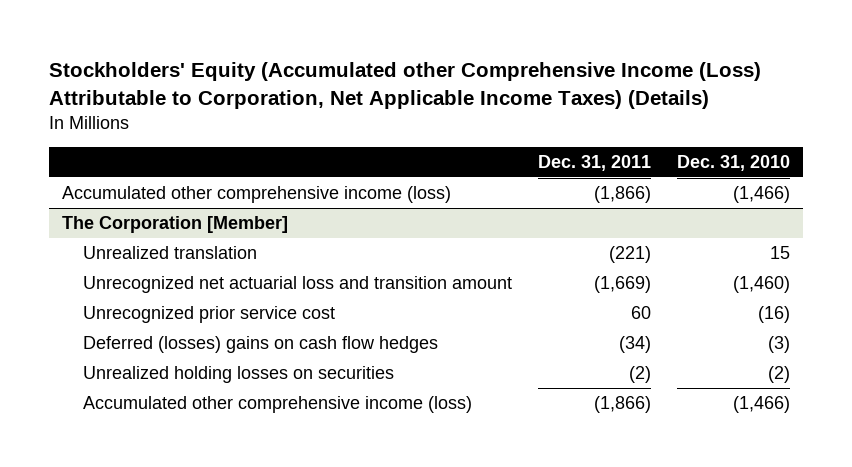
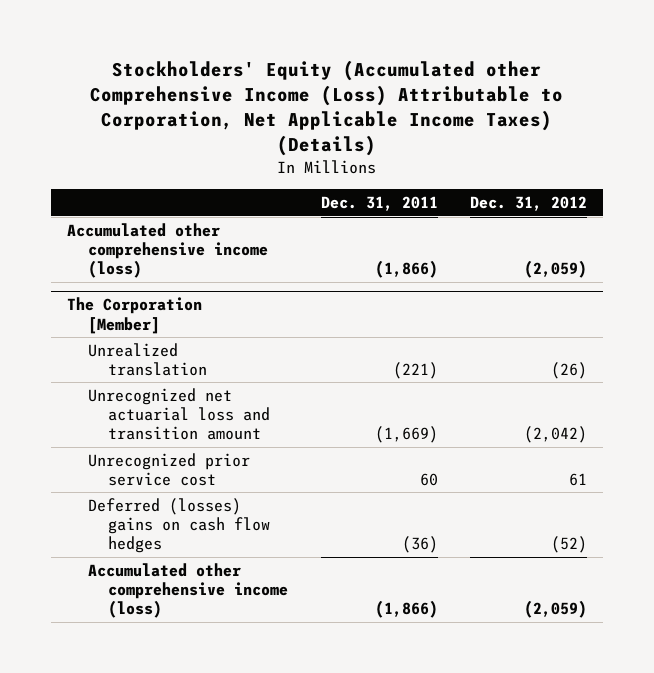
[676,154,790,171] Dec. 31, 2010 -> none
none -> [470,196,588,212] Dec. 31, 2012
[82,366,394,384] Unrealized holding losses on securities -> none
[618,336,651,354] (34) -> [401,536,438,554] (36)

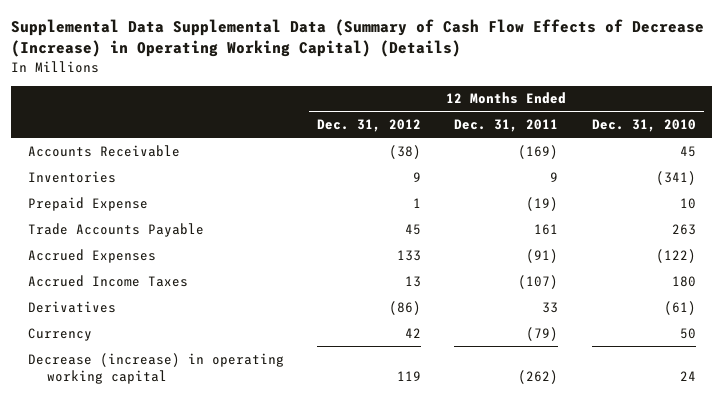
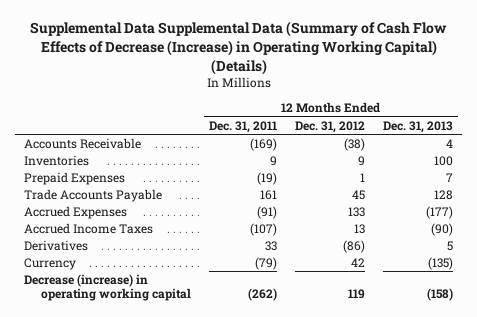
[591,119,696,133] Dec. 31, 2010 -> none
none -> [383,120,454,133] Dec. 31, 2013
[27,196,148,211] Prepaid Expense -> [23,172,125,186] Prepaid Expenses

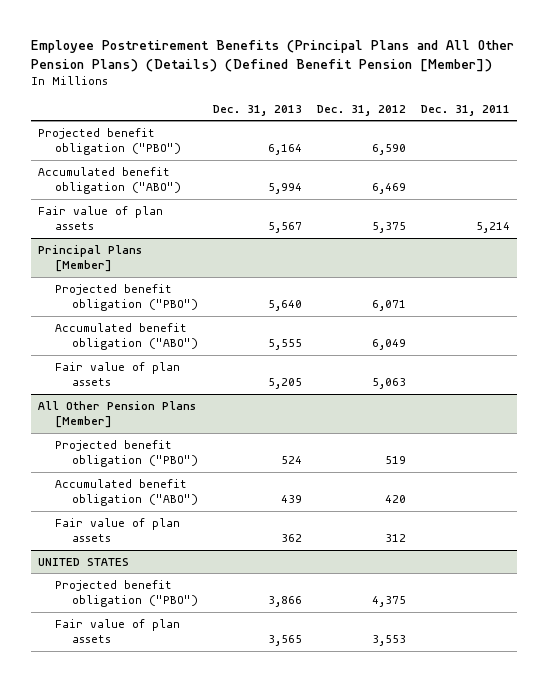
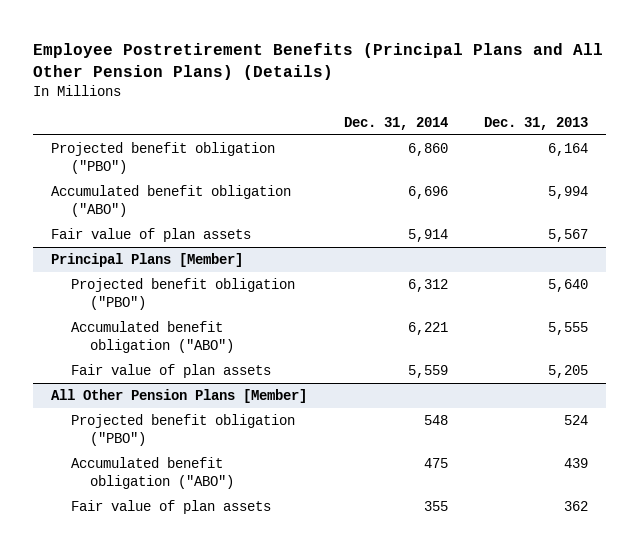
[30,39,514,72] Employee Postretirement Benefits (Principal Plans and All Other Pension Plans) (Details) (Defined Benefit Pension [Member]) -> [32,42,603,80] Employee Postretirement Benefits (Principal Plans and All Other Pension Plans) (Details)
[316,104,406,116] Dec. 31, 2012 -> none
[420,104,510,116] Dec. 31, 2011 -> none
none -> [343,116,448,130] Dec. 31, 2014
[38,557,130,566] UNITED STATES -> none
[55,579,199,608] Projected benefit obligation ("PBO") -> none
[55,618,181,644] Fair value of plan assets -> none

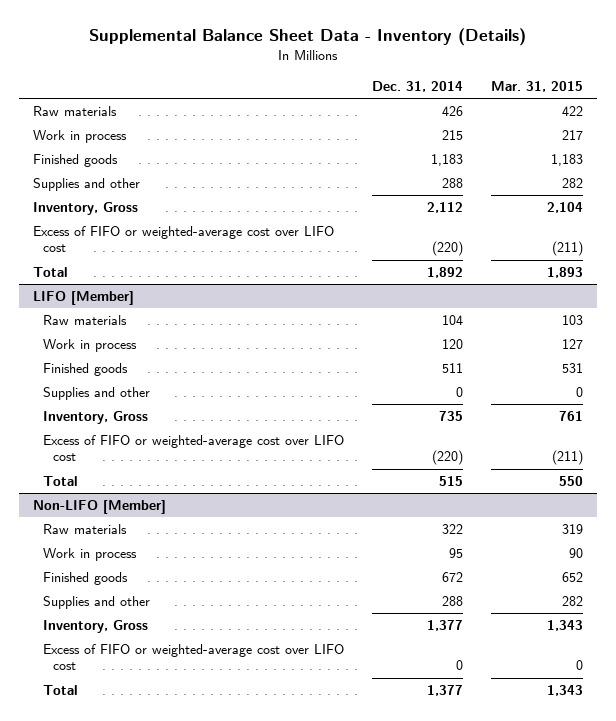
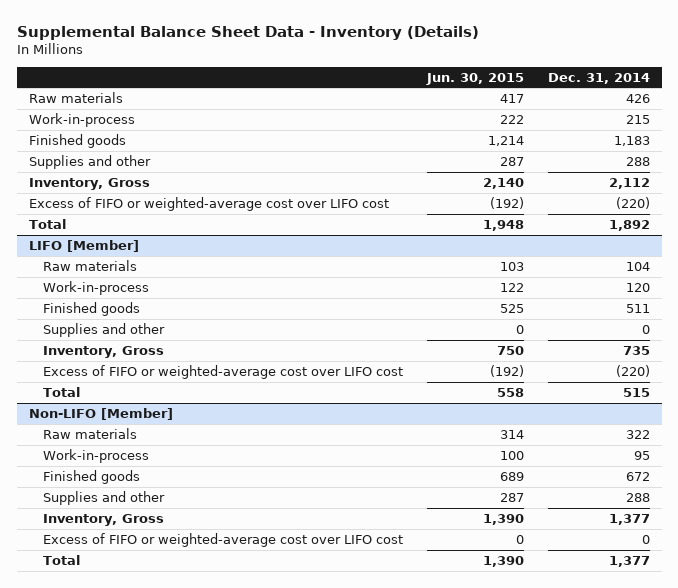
[491,81,584,93] Mar. 31, 2015 -> none
none -> [425,72,524,85] Jun. 30, 2015
[32,130,127,144] Work in process -> [28,112,135,127] Work-in-process
[43,339,138,353] Work in process -> [43,280,150,295] Work-in-process
[43,548,138,562] Work in process -> [43,448,150,463] Work-in-process

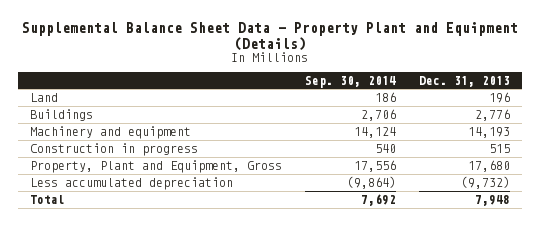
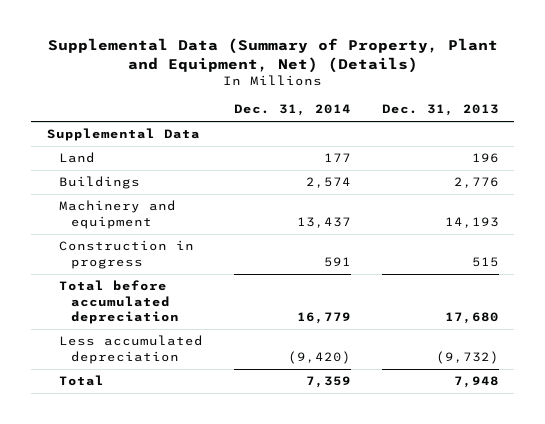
[21,22,518,51] Supplemental Balance Sheet Data - Property Plant and Equipment (Details) -> [47,37,498,73] Supplemental Data (Summary of Property, Plant and Equipment, Net) (Details)
[304,75,396,88] Sep. 30, 2014 -> none
none -> [233,104,351,117] Dec. 31, 2014
none -> [46,128,200,142] Supplemental Data
[29,159,282,173] Property, Plant and Equipment, Gross -> [58,280,180,324] Total before accumulated depreciation

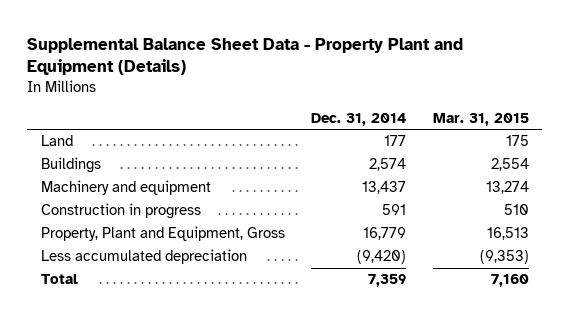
[47,37,498,73] Supplemental Data (Summary of Property, Plant and Equipment, Net) (Details) -> [27,37,464,76] Supplemental Balance Sheet Data - Property Plant and Equipment (Details)
[381,104,499,117] Dec. 31, 2013 -> none
none -> [432,112,529,126] Mar. 31, 2015
[46,128,200,142] Supplemental Data -> none
[58,280,180,324] Total before accumulated depreciation -> [40,226,285,242] Property, Plant and Equipment, Gross

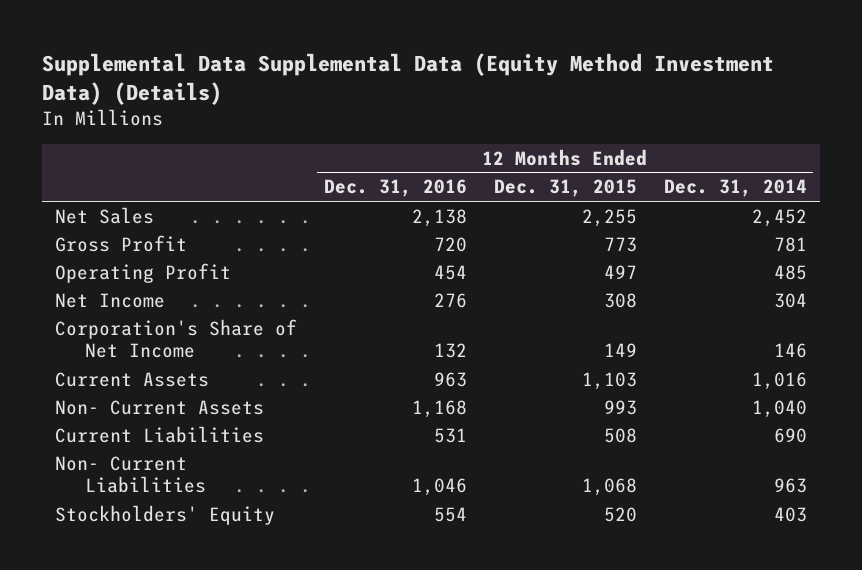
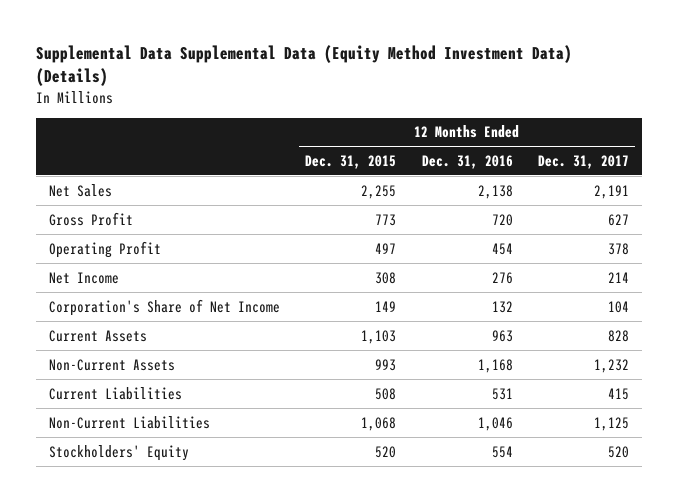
[663,179,807,198] Dec. 31, 2014 -> none
none -> [538,154,630,169] Dec. 31, 2017
[55,399,265,415] Non- Current Assets -> [48,358,175,371] Non-Current Assets
[55,455,206,494] Non- Current Liabilities -> [48,415,210,429] Non-Current Liabilities

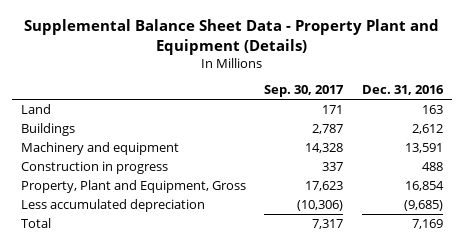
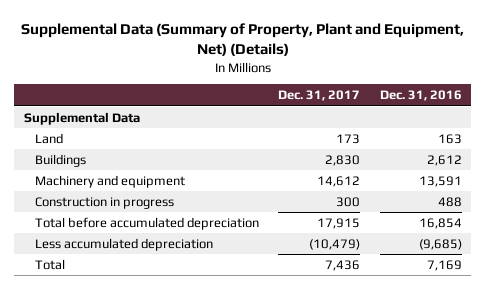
[23,19,439,55] Supplemental Balance Sheet Data - Property Plant and Equipment (Details) -> [20,23,464,57] Supplemental Data (Summary of Property, Plant and Equipment, Net) (Details)
[264,85,345,98] Sep. 30, 2017 -> none
none -> [278,90,361,102] Dec. 31, 2017
none -> [23,111,140,125] Supplemental Data
[20,179,246,193] Property, Plant and Equipment, Gross -> [35,216,260,230] Total before accumulated depreciation

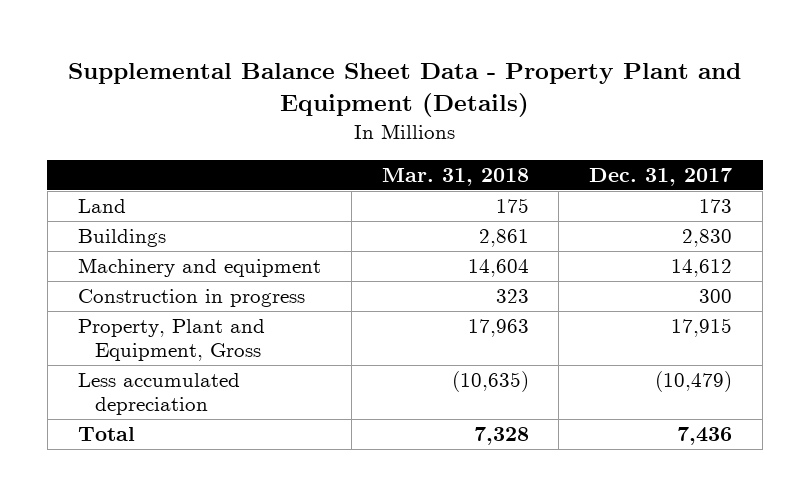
[20,23,464,57] Supplemental Data (Summary of Property, Plant and Equipment, Net) (Details) -> [68,63,742,118] Supplemental Balance Sheet Data - Property Plant and Equipment (Details)
[379,90,462,102] Dec. 31, 2016 -> none
none -> [381,167,529,186] Mar. 31, 2018
[23,111,140,125] Supplemental Data -> none
[35,216,260,230] Total before accumulated depreciation -> [77,318,265,362] Property, Plant and Equipment, Gross

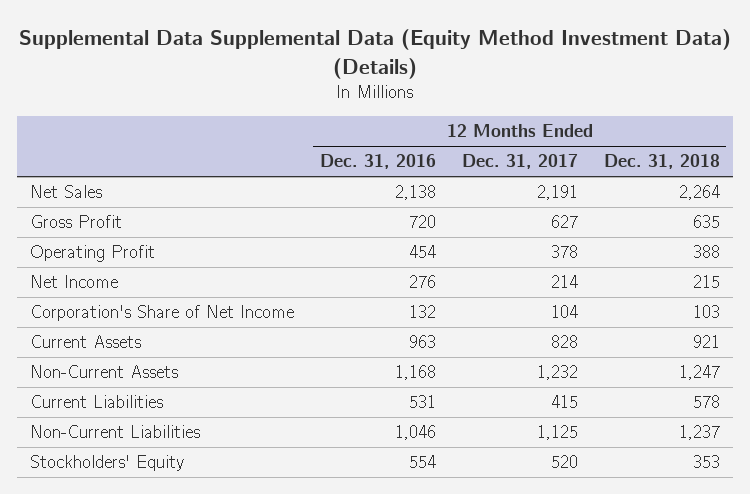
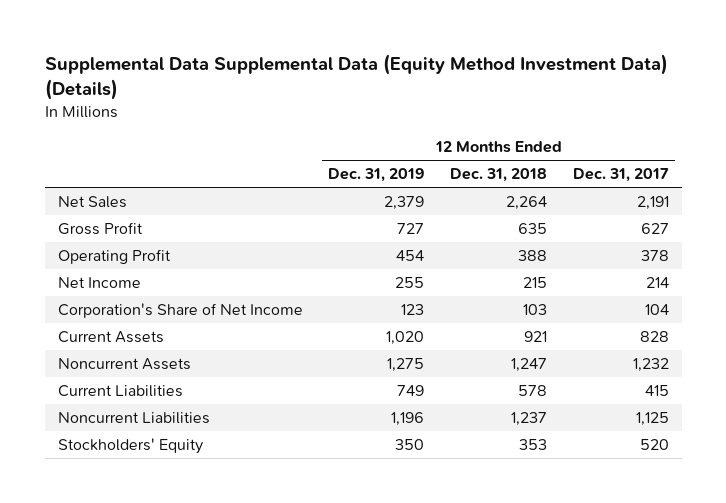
[319,154,436,170] Dec. 31, 2016 -> none
none -> [328,168,425,183] Dec. 31, 2019
[30,365,179,379] Non-Current Assets -> [57,358,191,371] Noncurrent Assets
[30,425,201,439] Non-Current Liabilities -> [57,412,210,425] Noncurrent Liabilities

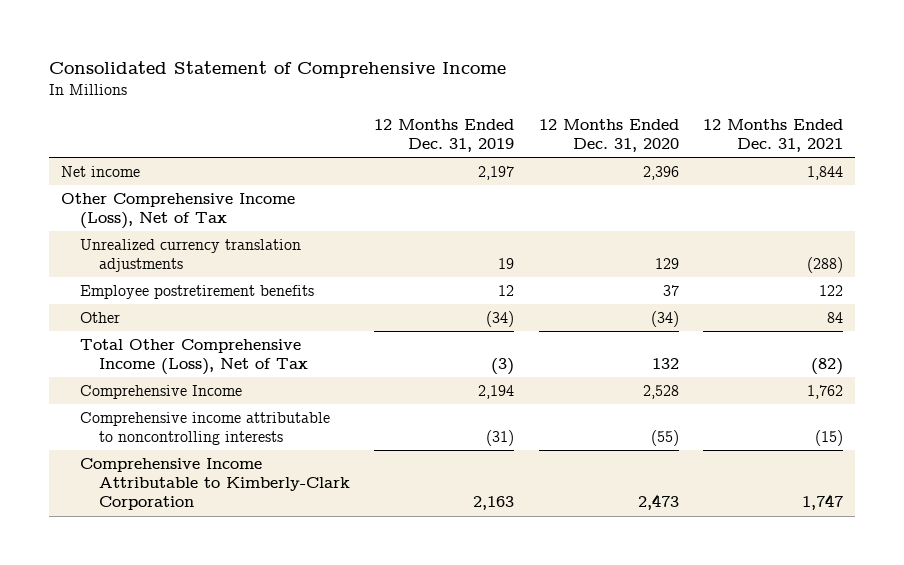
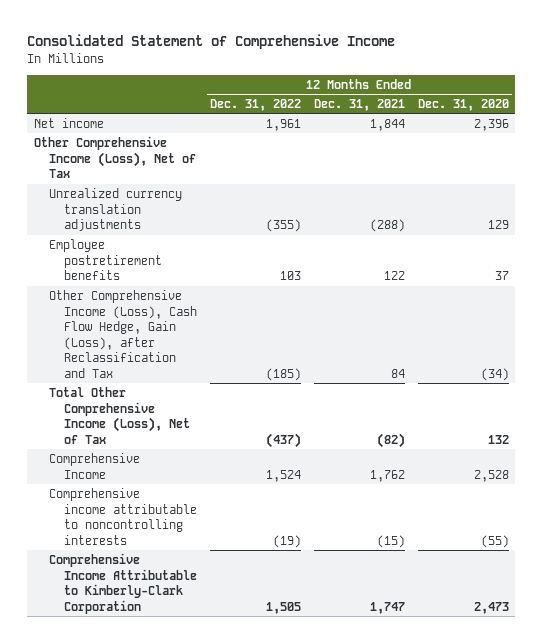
[374,118,515,153] 12 Months Ended Dec. 31, 2019 -> none
none -> [210,99,302,112] Dec. 31, 2022
[80,312,121,324] Other -> [48,289,198,378] Other Comprehensive Income (Loss), Cash Flow Hedge, Gain (Loss), after Reclassification and Tax

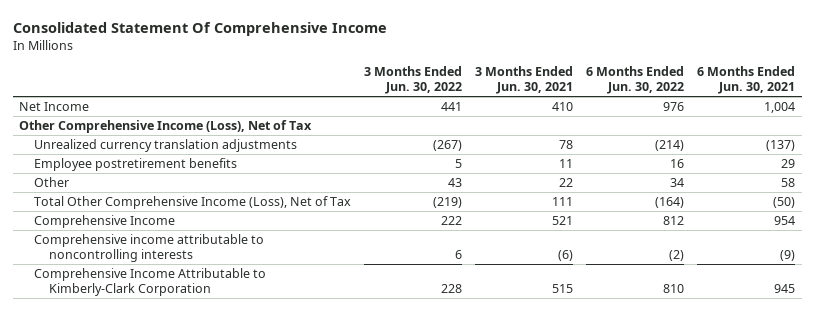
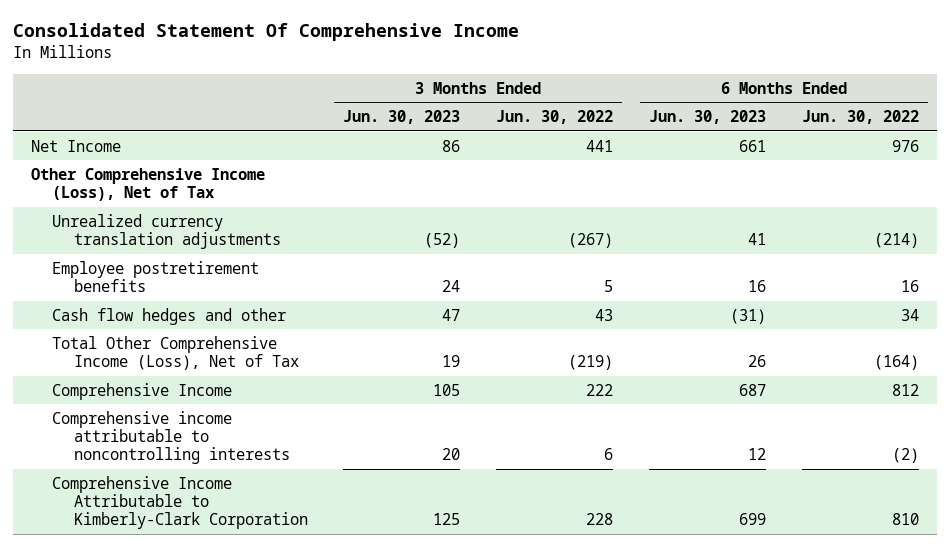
[475,66,574,95] 3 Months Ended Jun. 30, 2021 -> none
[697,66,796,95] 6 Months Ended Jun. 30, 2021 -> none
none -> [343,109,461,124] Jun. 30, 2023
none -> [648,109,766,124] Jun. 30, 2023
[34,177,70,188] Other -> [52,307,287,325] Cash flow hedges and other

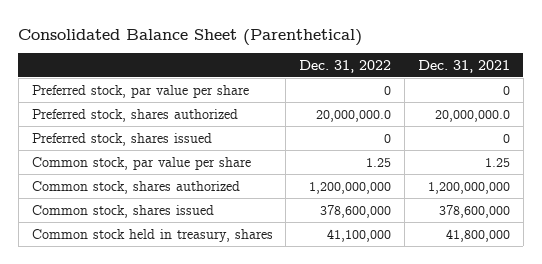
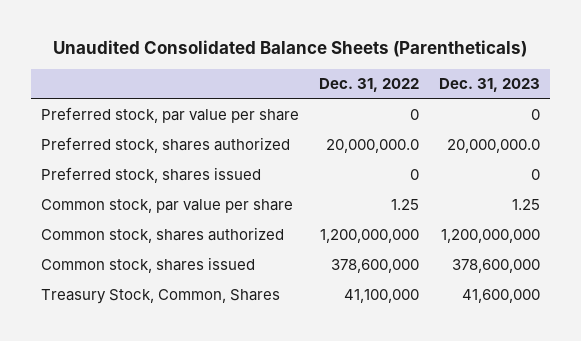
[18,28,363,46] Consolidated Balance Sheet (Parenthetical) -> [53,39,528,57] Unaudited Consolidated Balance Sheets (Parentheticals)
[417,59,510,73] Dec. 31, 2021 -> none
none -> [438,78,540,93] Dec. 31, 2023
[31,228,273,242] Common stock held in treasury, shares -> [40,289,280,305] Treasury Stock, Common, Shares

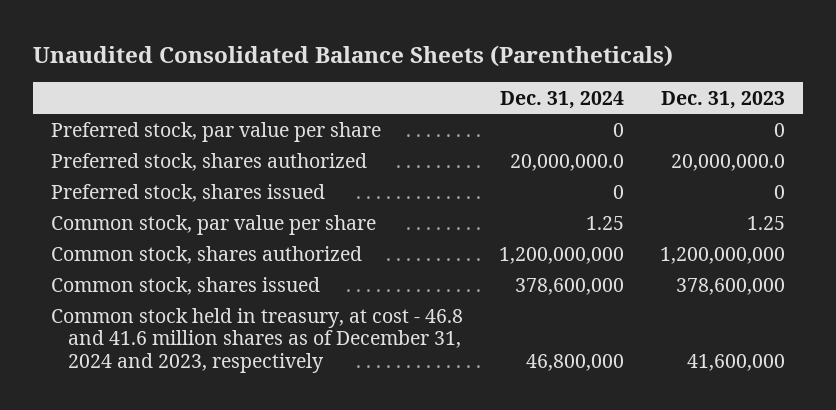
[318,78,419,93] Dec. 31, 2022 -> none
none -> [499,90,624,109] Dec. 31, 2024
[40,289,280,305] Treasury Stock, Common, Shares -> [50,307,463,374] Common stock held in treasury, at cost - 46.8 and 41.6 million shares as of December 31, 2024 and 2023, respectively

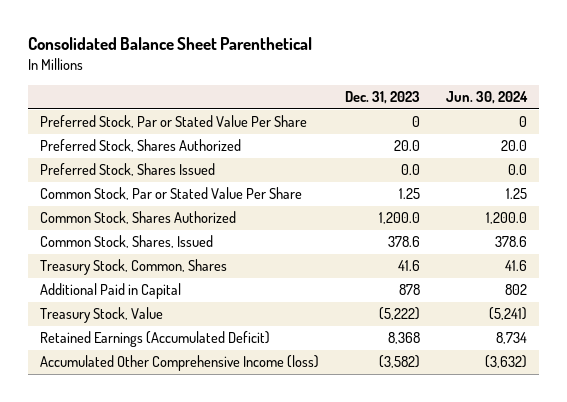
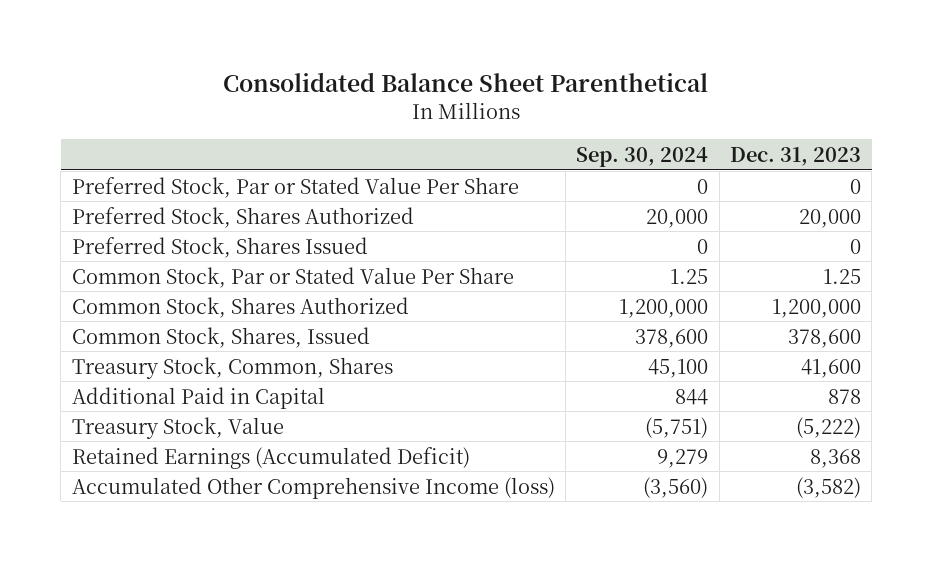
[445,91,528,105] Jun. 30, 2024 -> none
none -> [576,146,709,167] Sep. 30, 2024
[393,140,420,152] 20.0 -> [798,208,861,228] 20,000
[400,164,420,176] 0.0 -> [849,238,861,254] 0
[378,212,420,225] 1,200.0 -> [771,298,861,318] 1,200,000
[387,236,420,248] 378.6 -> [787,328,861,348] 378,600
[397,260,420,272] 41.6 -> [800,358,861,378] 41,600

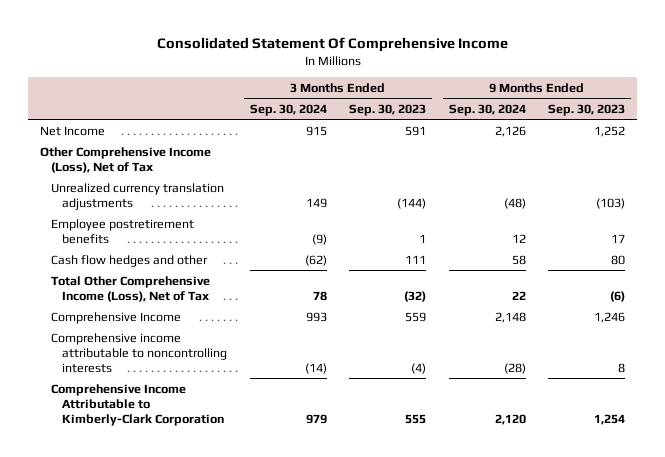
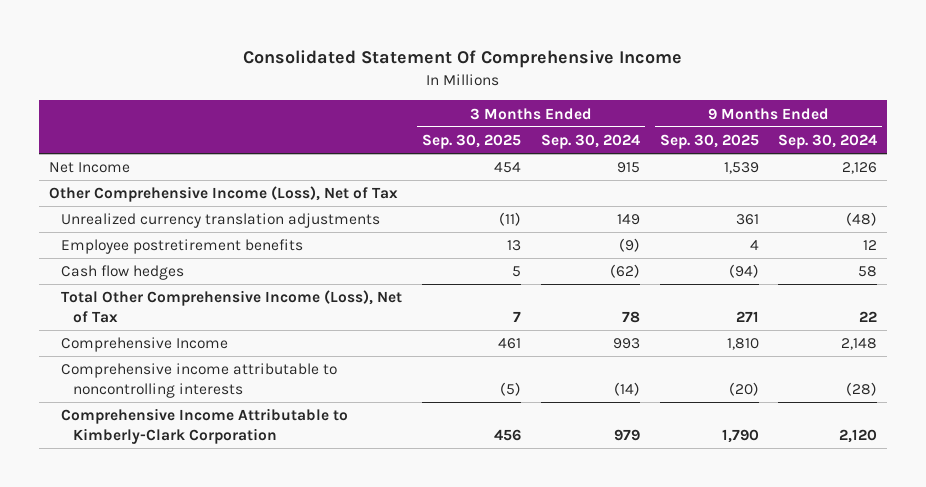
[349,103,427,116] Sep. 30, 2023 -> none
[548,103,626,116] Sep. 30, 2023 -> none
none -> [421,133,521,149] Sep. 30, 2025
none -> [659,133,759,149] Sep. 30, 2025
[50,254,208,267] Cash flow hedges and other -> [61,265,185,281] Cash flow hedges

